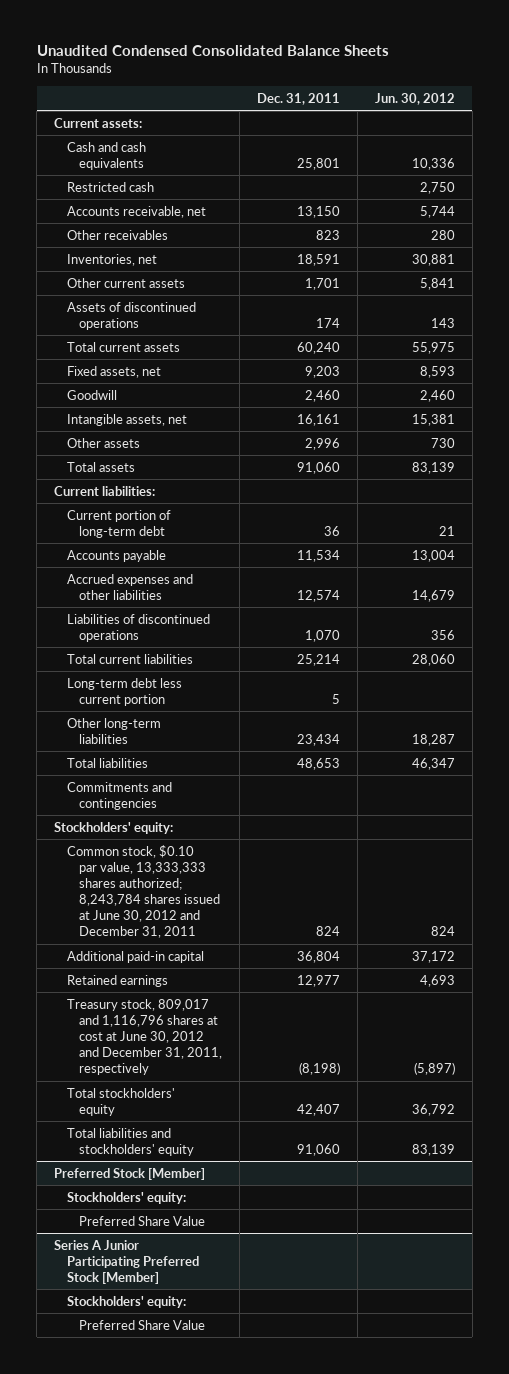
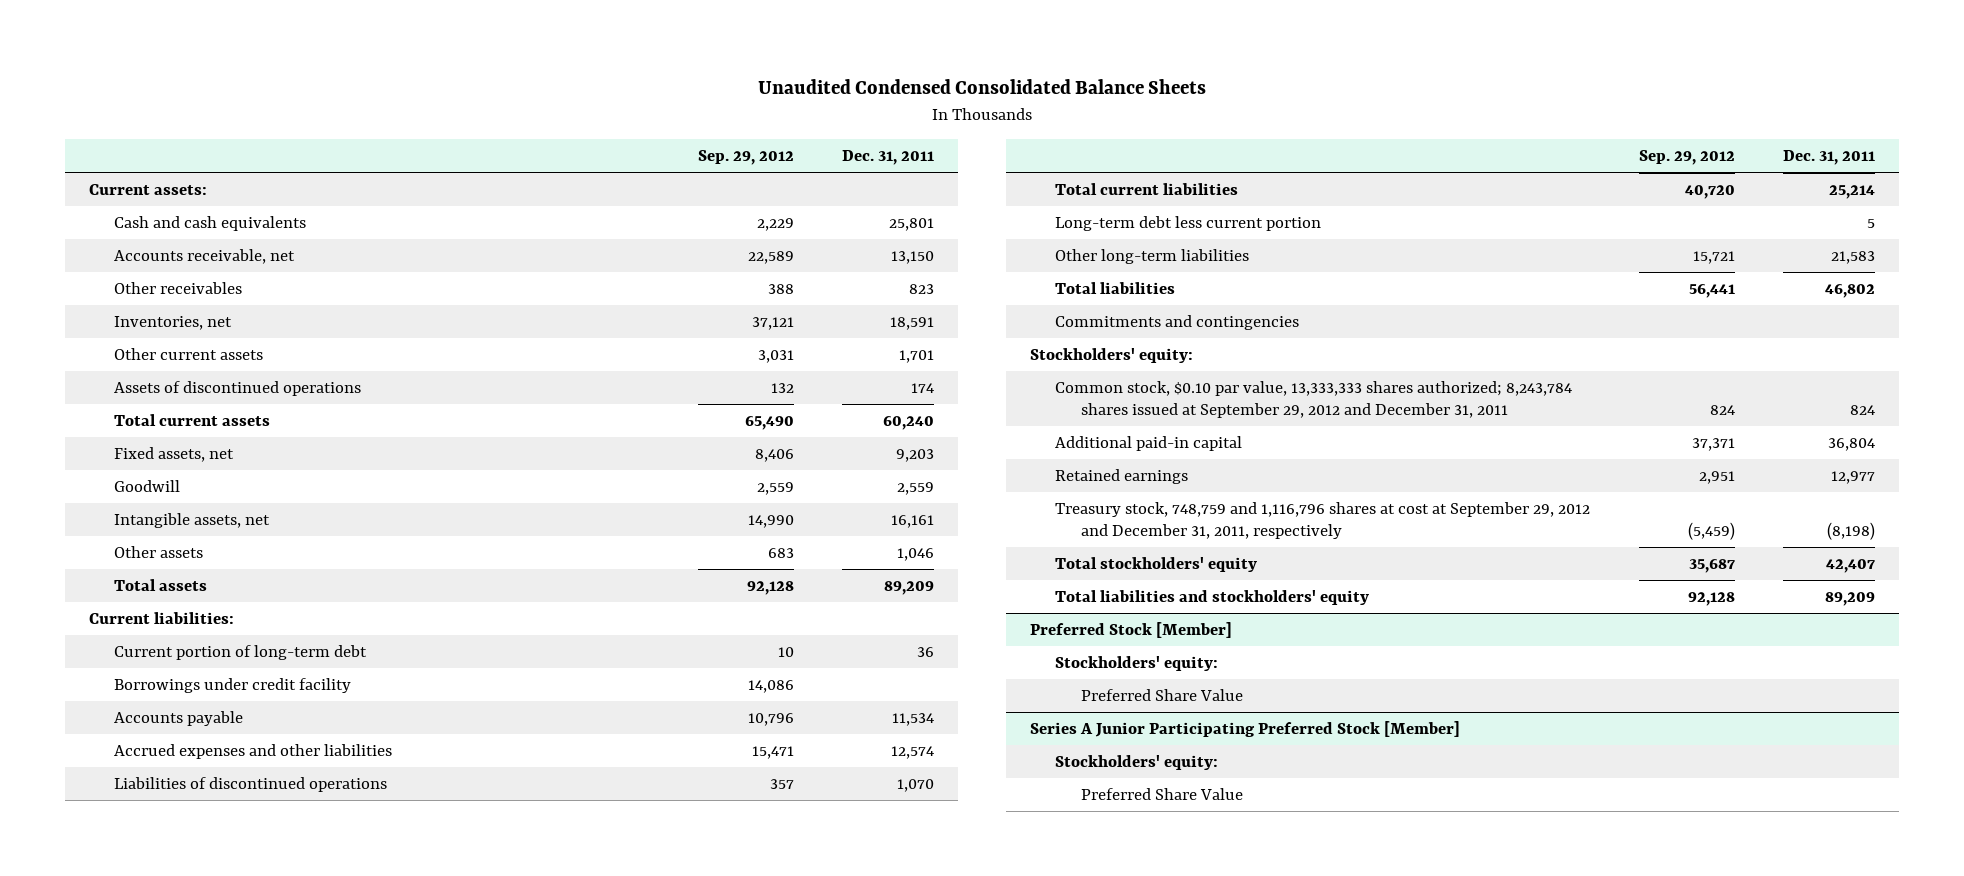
[374,92,455,105] Jun. 30, 2012 -> none
none -> [697,150,794,166] Sep. 29, 2012
[66,181,154,192] Restricted cash -> none
[305,389,341,402] 2,460 -> [896,481,934,495] 2,559
[305,437,341,450] 2,996 -> [896,547,934,561] 1,046
[297,461,341,474] 91,060 -> [883,580,934,595] 89,209
none -> [114,677,352,693] Borrowings under credit facility
[297,733,341,746] 23,434 -> [1830,250,1875,264] 21,583
[297,757,341,770] 48,653 -> [1824,283,1875,298] 46,802
[66,844,221,939] Common stock, $0.10 par value, 13,333,333 shares authorized; 8,243,784 shares issued at June 30, 2012 and December 31, 2011 -> [1055,380,1573,419] Common stock, $0.10 par value, 13,333,333 shares authorized; 8,243,784 shares issued at September 29, 2012 and December 31, 2011
[66,998,223,1076] Treasury stock, 809,017 and 1,116,796 shares at cost at June 30, 2012 and December 31, 2011, respectively -> [1055,501,1591,540] Treasury stock, 748,759 and 1,116,796 shares at cost at September 29, 2012 and December 31, 2011, respectively
[297,1143,341,1156] 91,060 -> [1824,591,1875,606] 89,209

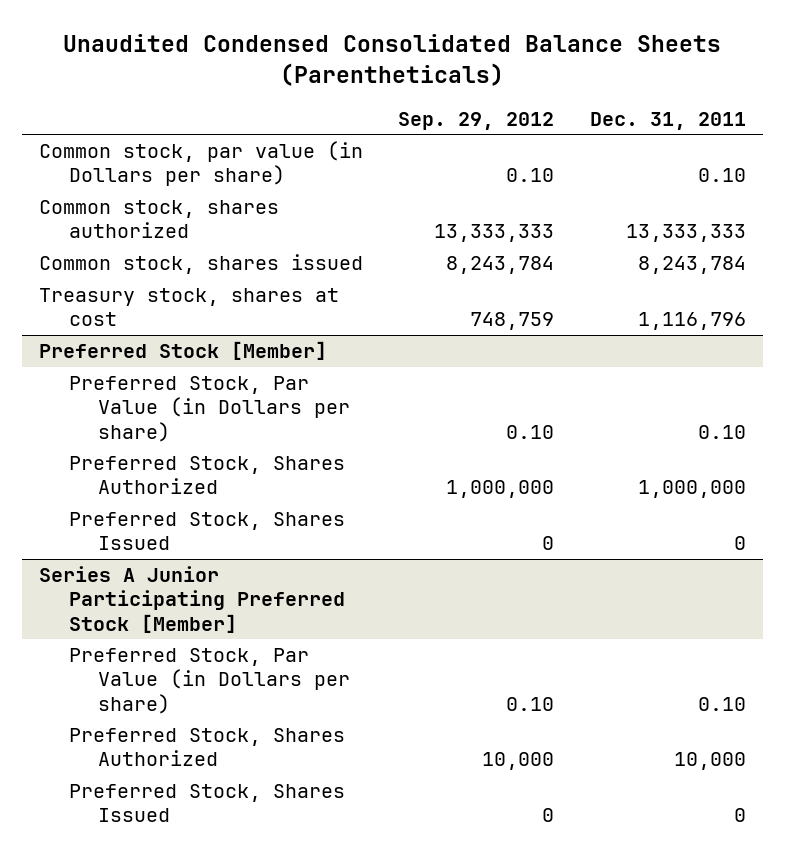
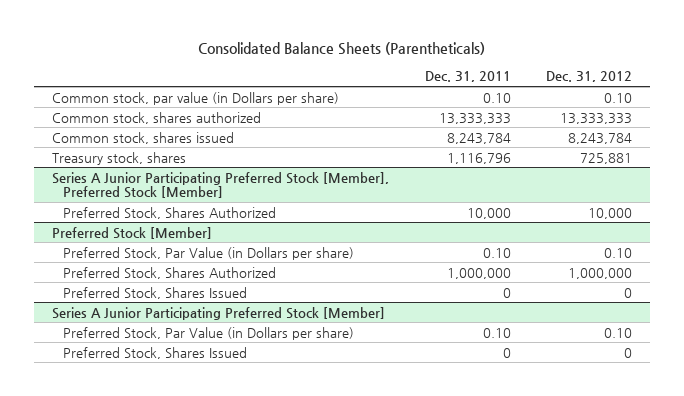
[63,34,722,86] Unaudited Condensed Consolidated Balance Sheets (Parentheticals) -> [198,42,486,56] Consolidated Balance Sheets (Parentheticals)
[398,111,555,130] Sep. 29, 2012 -> none
none -> [546,71,633,83] Dec. 31, 2012
[39,288,340,327] Treasury stock, shares at cost -> [52,151,187,165] Treasury stock, shares
none -> [52,171,390,199] Series A Junior Participating Preferred Stock [Member], Preferred Stock [Member]
none -> [62,206,276,219] Preferred Stock, Shares Authorized
[68,728,345,767] Preferred Stock, Shares Authorized -> none

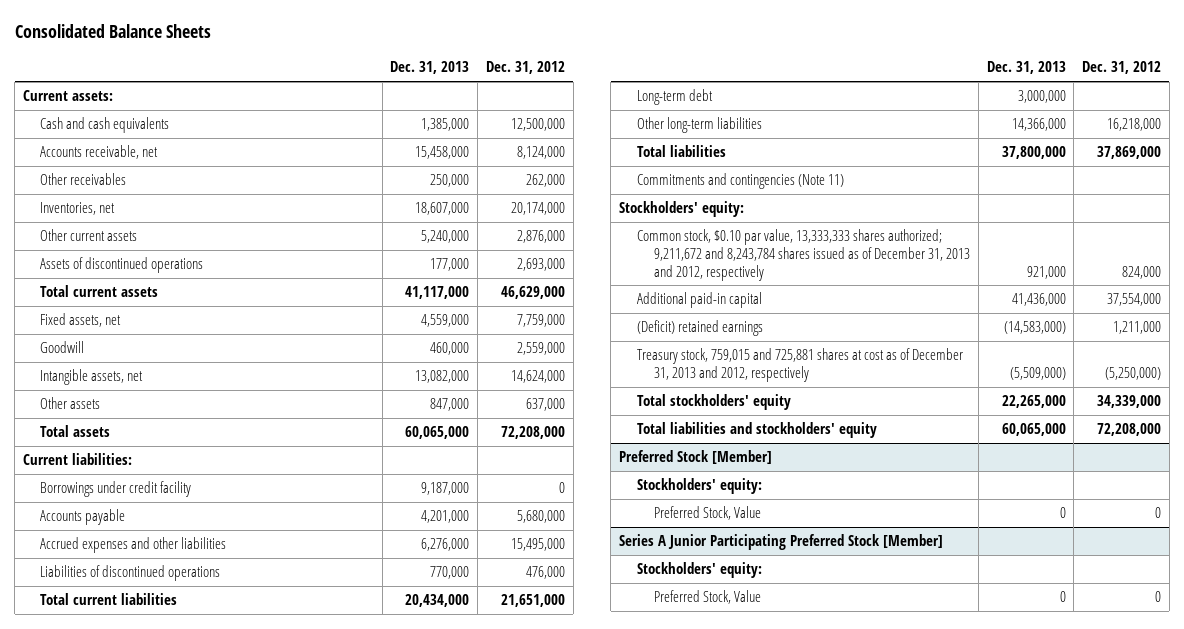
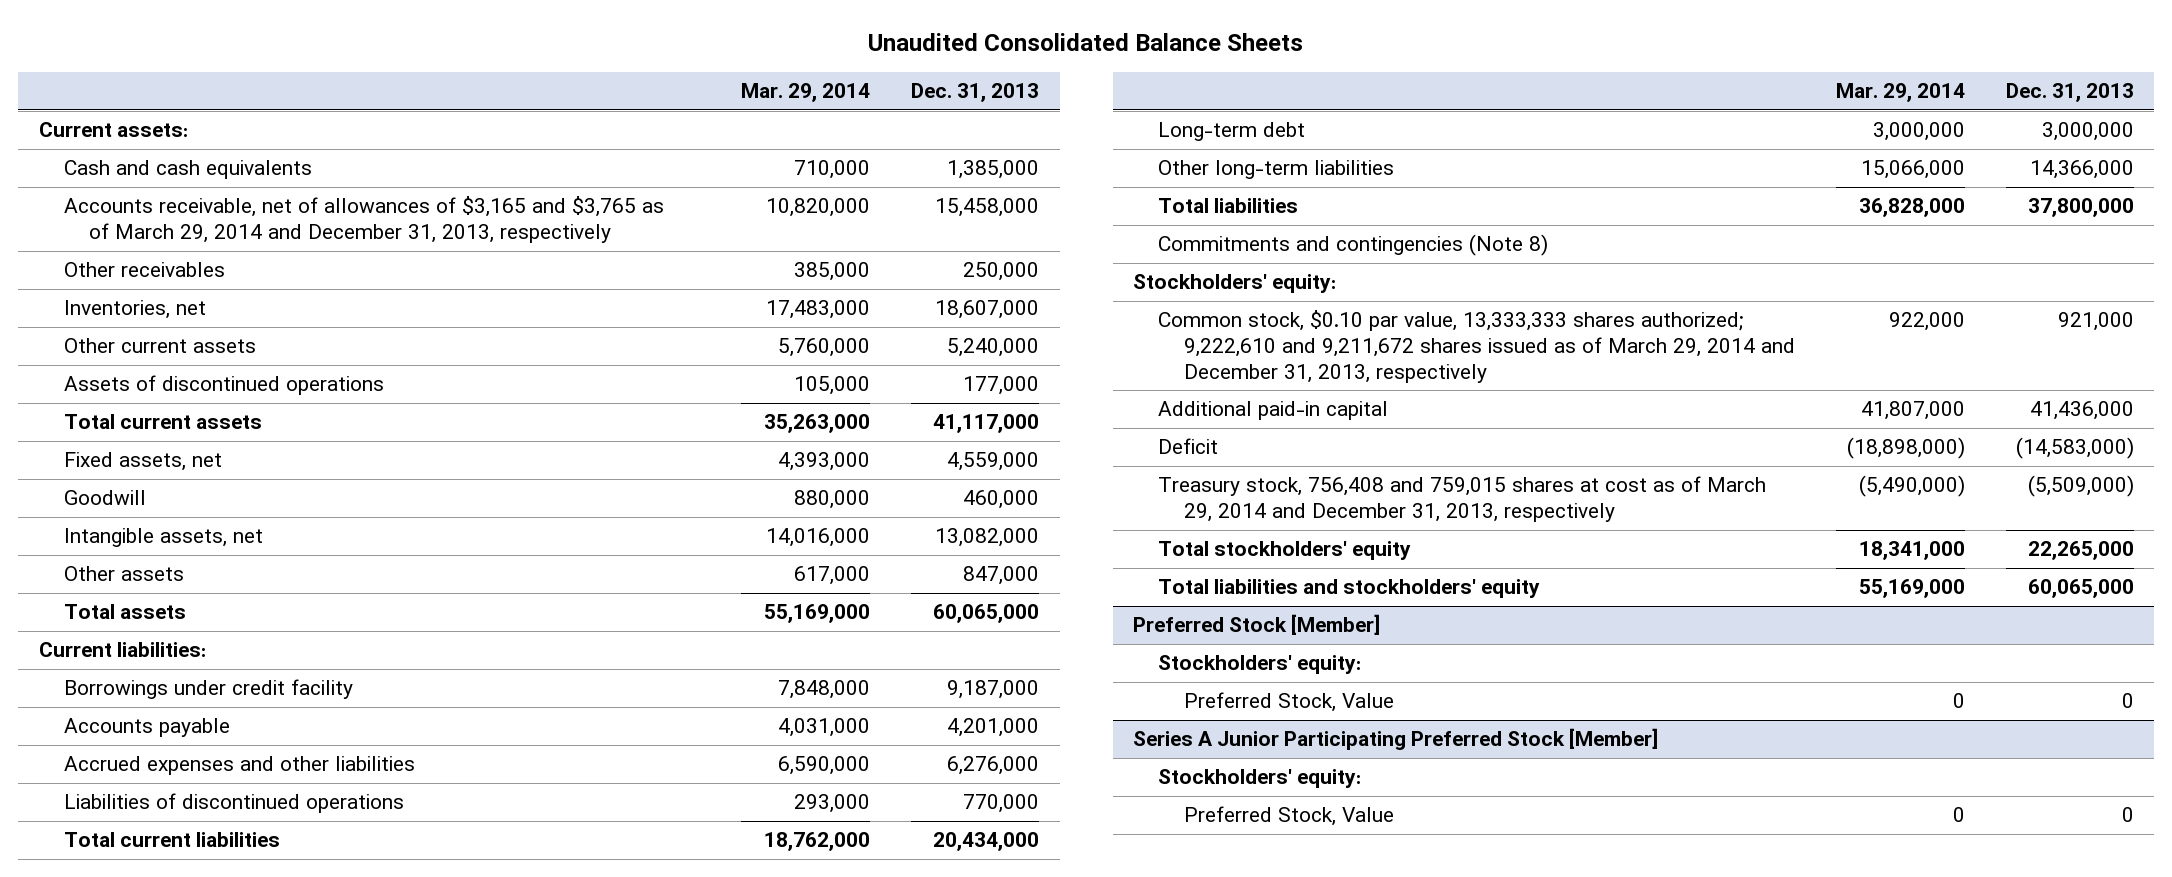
[14,23,211,38] Consolidated Balance Sheets -> [868,32,1304,51] Unaudited Consolidated Balance Sheets
[485,61,565,75] Dec. 31, 2012 -> none
none -> [741,83,871,103] Mar. 29, 2014
[40,145,159,160] Accounts receivable, net -> [64,196,665,244] Accounts receivable, net of allowances of $3,165 and $3,765 as of March 29, 2014 and December 31, 2013, respectively
[636,173,844,190] Commitments and contingencies (Note 11) -> [1158,234,1549,257] Commitments and contingencies (Note 8)
[636,229,971,281] Common stock, $0.10 par value, 13,333,333 shares authorized; 9,211,672 and 8,243,784 shares issued as of December 31, 2013 and 2012, respectively -> [1158,310,1795,383] Common stock, $0.10 par value, 13,333,333 shares authorized; 9,222,610 and 9,211,672 shares issued as of March 29, 2014 and December 31, 2013, respectively
[636,320,763,337] (Deficit) retained earnings -> [1158,438,1219,455] Deficit
[636,348,963,383] Treasury stock, 759,015 and 725,881 shares at cost as of December 31, 2013 and 2012, respectively -> [1158,476,1767,523] Treasury stock, 756,408 and 759,015 shares at cost as of March 29, 2014 and December 31, 2013, respectively

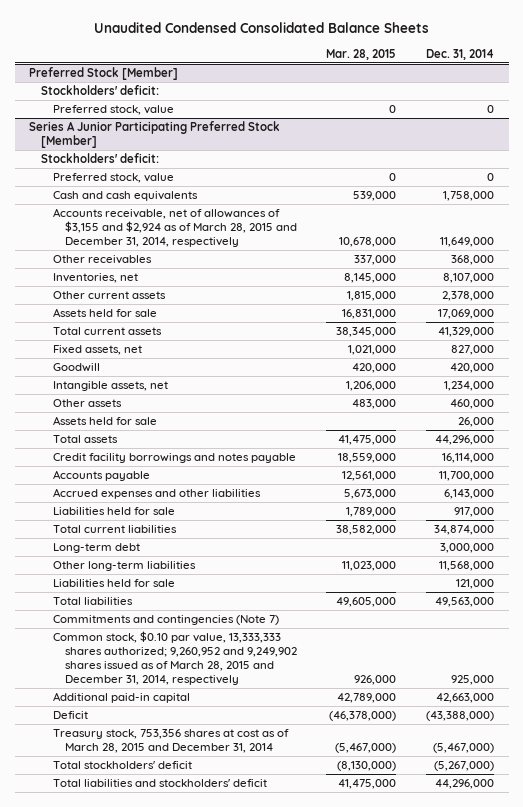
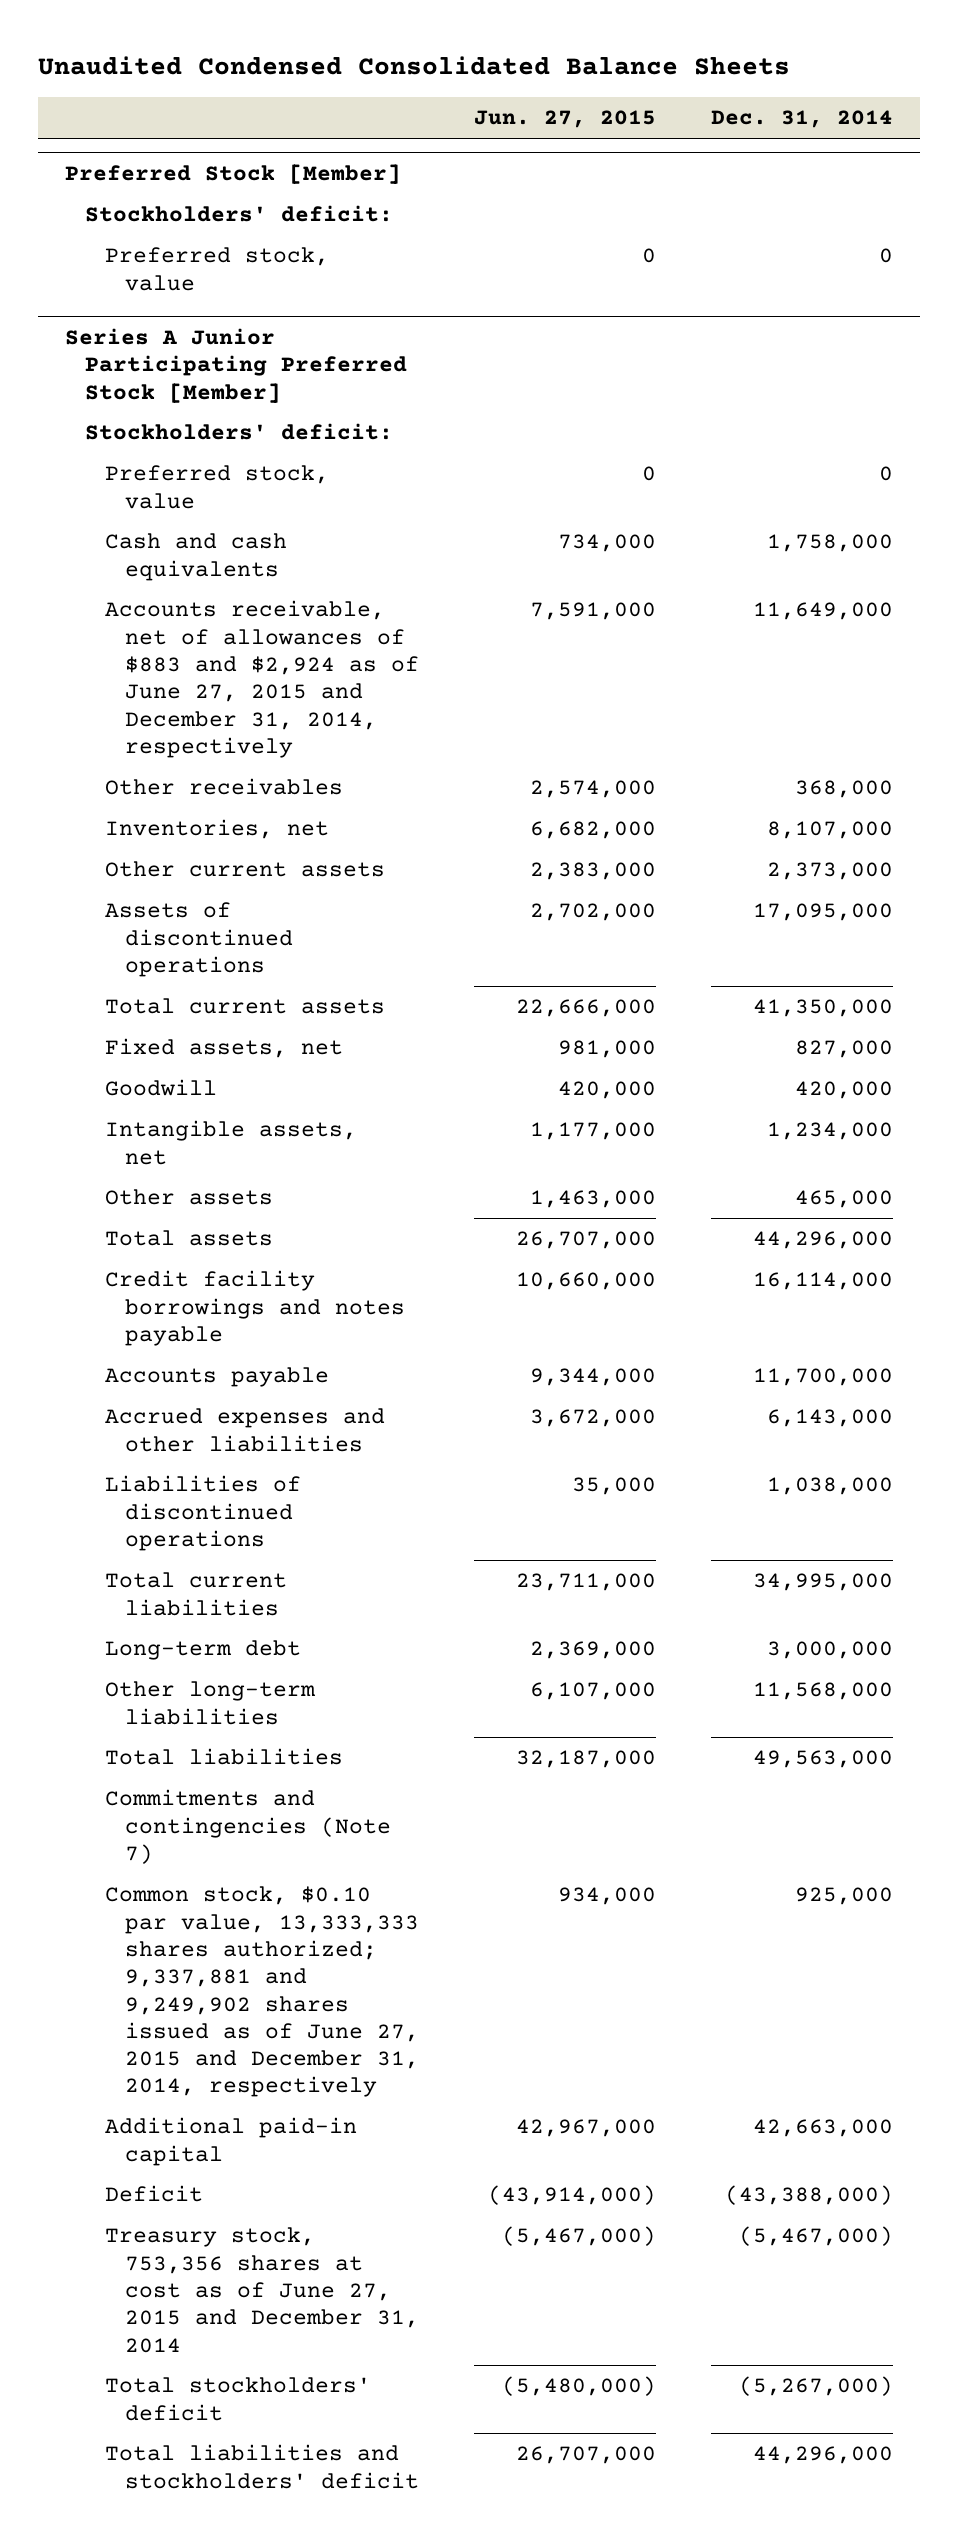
[326,48,397,60] Mar. 28, 2015 -> none
none -> [474,110,657,129] Jun. 27, 2015
[53,208,298,248] Accounts receivable, net of allowances of $3,155 and $2,924 as of March 28, 2015 and December 31, 2014, respectively -> [105,600,420,758] Accounts receivable, net of allowances of $883 and $2,924 as of June 27, 2015 and December 31, 2014, respectively
[53,308,158,318] Assets held for sale -> none
[441,291,494,302] 2,378,000 -> [766,862,893,881] 2,373,000
none -> [105,902,294,977] Assets of discontinued operations
[437,327,494,338] 41,329,000 -> [752,999,893,1018] 41,350,000
[53,416,158,426] Assets held for sale -> none
[449,399,494,410] 460,000 -> [794,1190,893,1209] 465,000
[53,507,176,516] Liabilities held for sale -> none
none -> [105,1475,302,1551] Liabilities of discontinued operations
[433,525,494,536] 34,874,000 -> [752,1573,893,1592] 34,995,000
[53,579,176,588] Liabilities held for sale -> none
[53,631,298,686] Common stock, $0.10 par value, 13,333,333 shares authorized; 9,260,952 and 9,249,902 shares issued as of March 28, 2015 and December 31, 2014, respectively -> [105,1886,420,2098] Common stock, $0.10 par value, 13,333,333 shares authorized; 9,337,881 and 9,249,902 shares issued as of June 27, 2015 and December 31, 2014, respectively
[53,729,290,754] Treasury stock, 753,356 shares at cost as of March 28, 2015 and December 31, 2014 -> [105,2227,420,2353] Treasury stock, 753,356 shares at cost as of June 27, 2015 and December 31, 2014

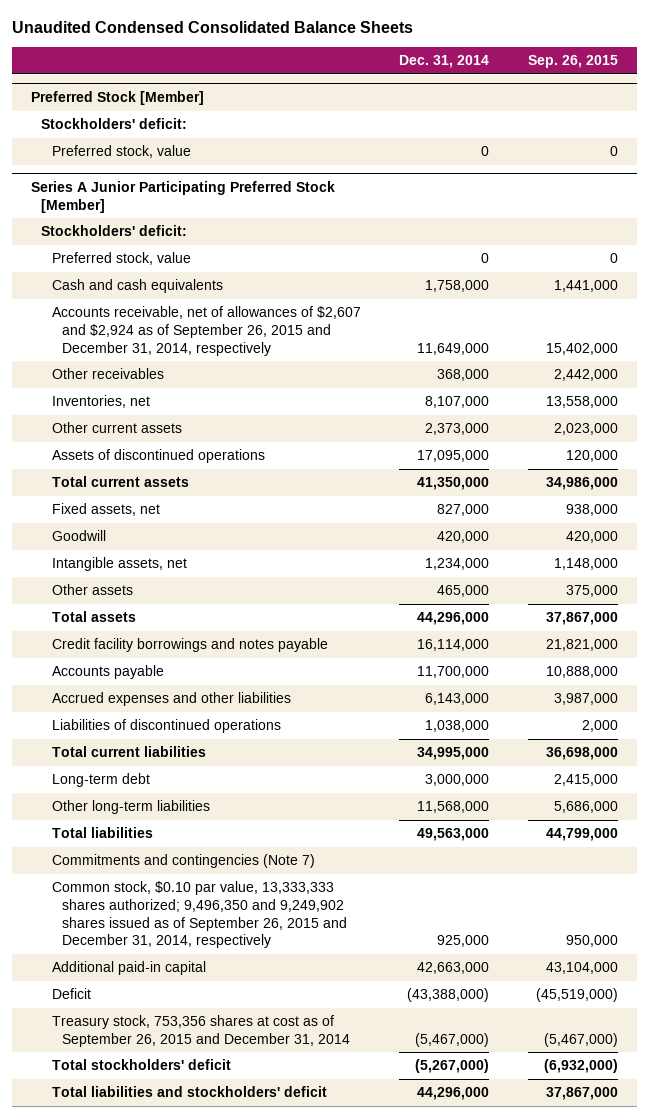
[474,110,657,129] Jun. 27, 2015 -> none
none -> [528,55,619,69] Sep. 26, 2015
[105,600,420,758] Accounts receivable, net of allowances of $883 and $2,924 as of June 27, 2015 and December 31, 2014, respectively -> [51,306,361,356] Accounts receivable, net of allowances of $2,607 and $2,924 as of September 26, 2015 and December 31, 2014, respectively
[105,1886,420,2098] Common stock, $0.10 par value, 13,333,333 shares authorized; 9,337,881 and 9,249,902 shares issued as of June 27, 2015 and December 31, 2014, respectively -> [51,881,348,949] Common stock, $0.10 par value, 13,333,333 shares authorized; 9,496,350 and 9,249,902 shares issued as of September 26, 2015 and December 31, 2014, respectively
[105,2227,420,2353] Treasury stock, 753,356 shares at cost as of June 27, 2015 and December 31, 2014 -> [51,1015,351,1047] Treasury stock, 753,356 shares at cost as of September 26, 2015 and December 31, 2014

